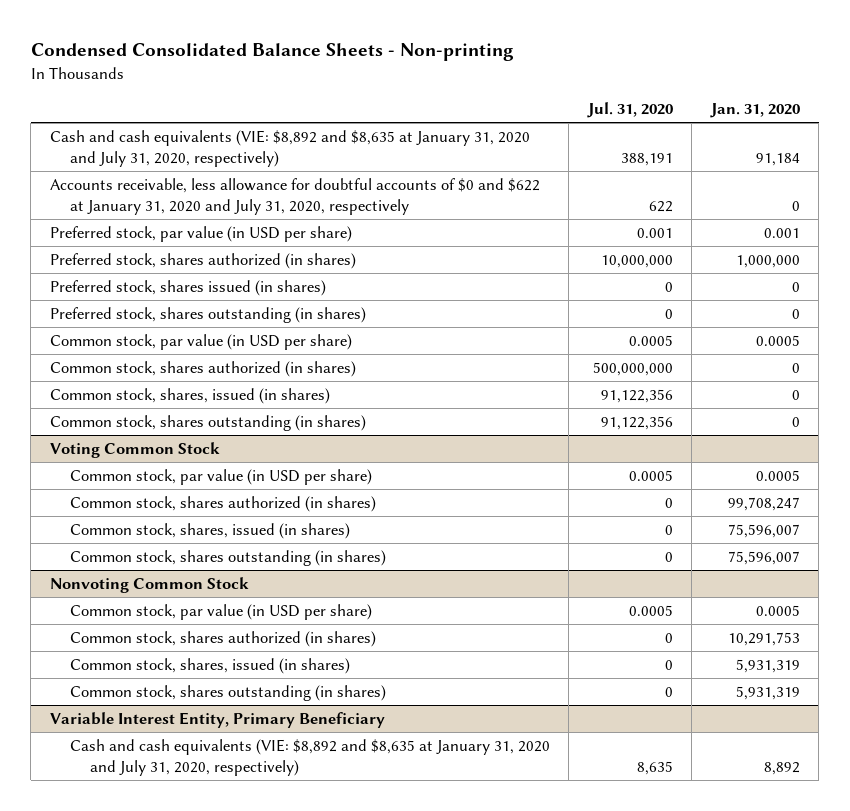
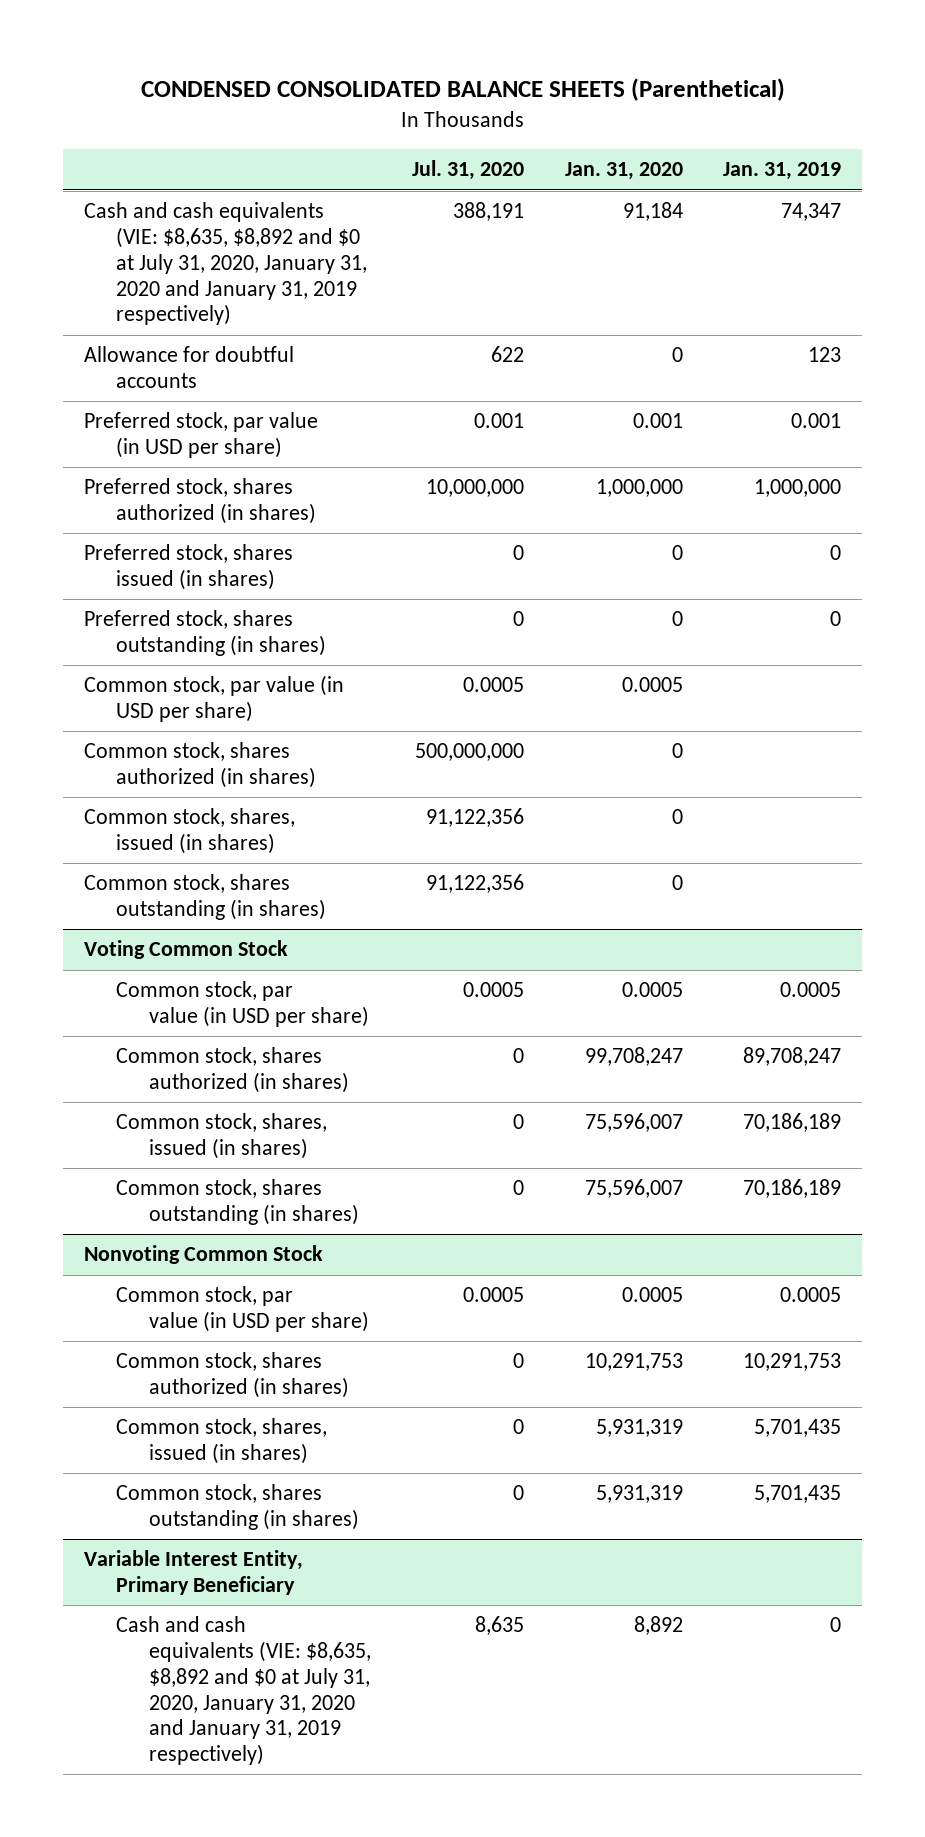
[30,43,514,62] Condensed Consolidated Balance Sheets - Non-printing -> [140,78,785,102] CONDENSED CONSOLIDATED BALANCE SHEETS (Parenthetical)
none -> [723,162,842,181] Jan. 31, 2019
[49,129,530,168] Cash and cash equivalents (VIE: $8,892 and $8,635 at January 31, 2020 and July 31, 2020, respectively) -> [83,202,368,326] Cash and cash equivalents (VIE: $8,635, $8,892 and $0 at July 31, 2020, January 31, 2020 and January 31, 2019 respectively)
[49,177,540,216] Accounts receivable, less allowance for doubtful accounts of $0 and $622 at January 31, 2020 and July 31, 2020, respectively -> [83,346,294,389] Allowance for doubtful accounts
[69,738,550,777] Cash and cash equivalents (VIE: $8,892 and $8,635 at January 31, 2020 and July 31, 2020, respectively) -> [116,1616,371,1766] Cash and cash equivalents (VIE: $8,635, $8,892 and $0 at July 31, 2020, January 31, 2020 and January 31, 2019 respectively)

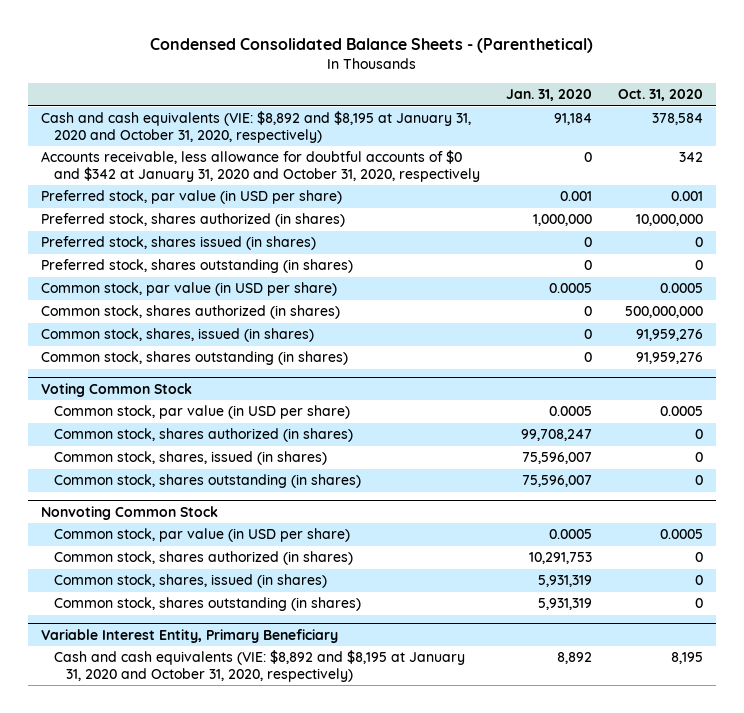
[140,78,785,102] CONDENSED CONSOLIDATED BALANCE SHEETS (Parenthetical) -> [150,38,594,54] Condensed Consolidated Balance Sheets - (Parenthetical)
[411,160,524,181] Jul. 31, 2020 -> none
[723,162,842,181] Jan. 31, 2019 -> none
none -> [617,89,703,102] Oct. 31, 2020
[83,202,368,326] Cash and cash equivalents (VIE: $8,635, $8,892 and $0 at July 31, 2020, January 31, 2020 and January 31, 2019 respectively) -> [41,111,472,143] Cash and cash equivalents (VIE: $8,892 and $8,195 at January 31, 2020 and October 31, 2020, respectively)
[83,346,294,389] Allowance for doubtful accounts -> [41,150,480,182] Accounts receivable, less allowance for doubtful accounts of $0 and $342 at January 31, 2020 and October 31, 2020, respectively
[116,1616,371,1766] Cash and cash equivalents (VIE: $8,635, $8,892 and $0 at July 31, 2020, January 31, 2020 and January 31, 2019 respectively) -> [53,650,465,682] Cash and cash equivalents (VIE: $8,892 and $8,195 at January 31, 2020 and October 31, 2020, respectively)

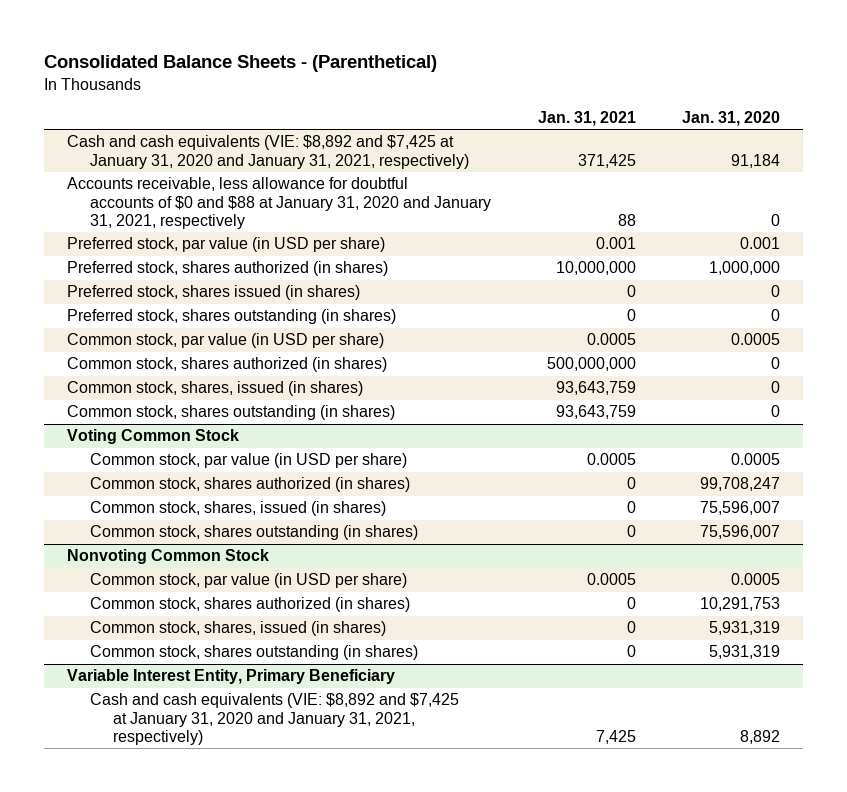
[150,38,594,54] Condensed Consolidated Balance Sheets - (Parenthetical) -> [43,55,437,73] Consolidated Balance Sheets - (Parenthetical)
[617,89,703,102] Oct. 31, 2020 -> none
none -> [537,111,636,127] Jan. 31, 2021
[41,111,472,143] Cash and cash equivalents (VIE: $8,892 and $8,195 at January 31, 2020 and October 31, 2020, respectively) -> [66,135,470,169] Cash and cash equivalents (VIE: $8,892 and $7,425 at January 31, 2020 and January 31, 2021, respectively)
[41,150,480,182] Accounts receivable, less allowance for doubtful accounts of $0 and $342 at January 31, 2020 and October 31, 2020, respectively -> [66,177,492,230] Accounts receivable, less allowance for doubtful accounts of $0 and $88 at January 31, 2020 and January 31, 2021, respectively
[53,650,465,682] Cash and cash equivalents (VIE: $8,892 and $8,195 at January 31, 2020 and October 31, 2020, respectively) -> [90,693,460,746] Cash and cash equivalents (VIE: $8,892 and $7,425 at January 31, 2020 and January 31, 2021, respectively)

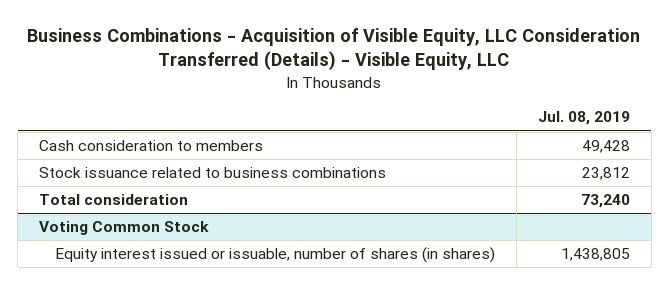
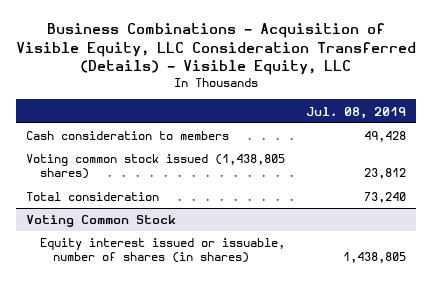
[39,167,387,179] Stock issuance related to business combinations -> [26,154,286,180] Voting common stock issued (1,438,805 shares)

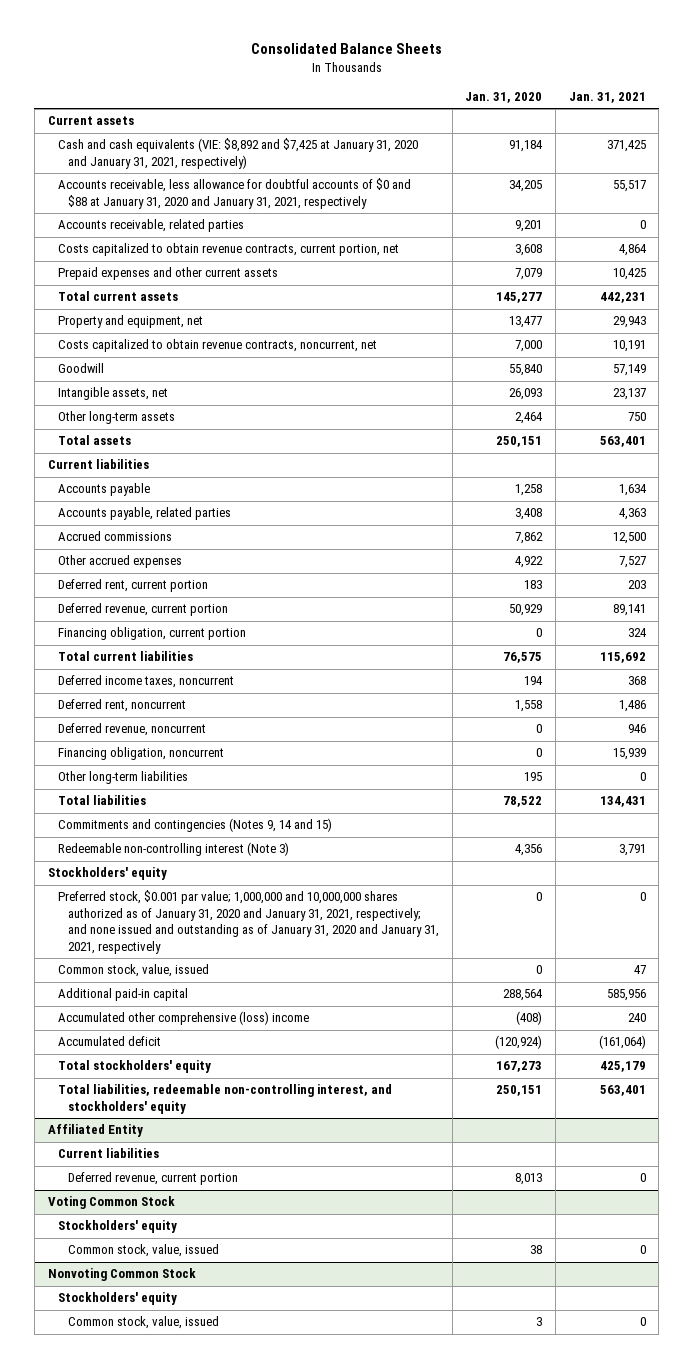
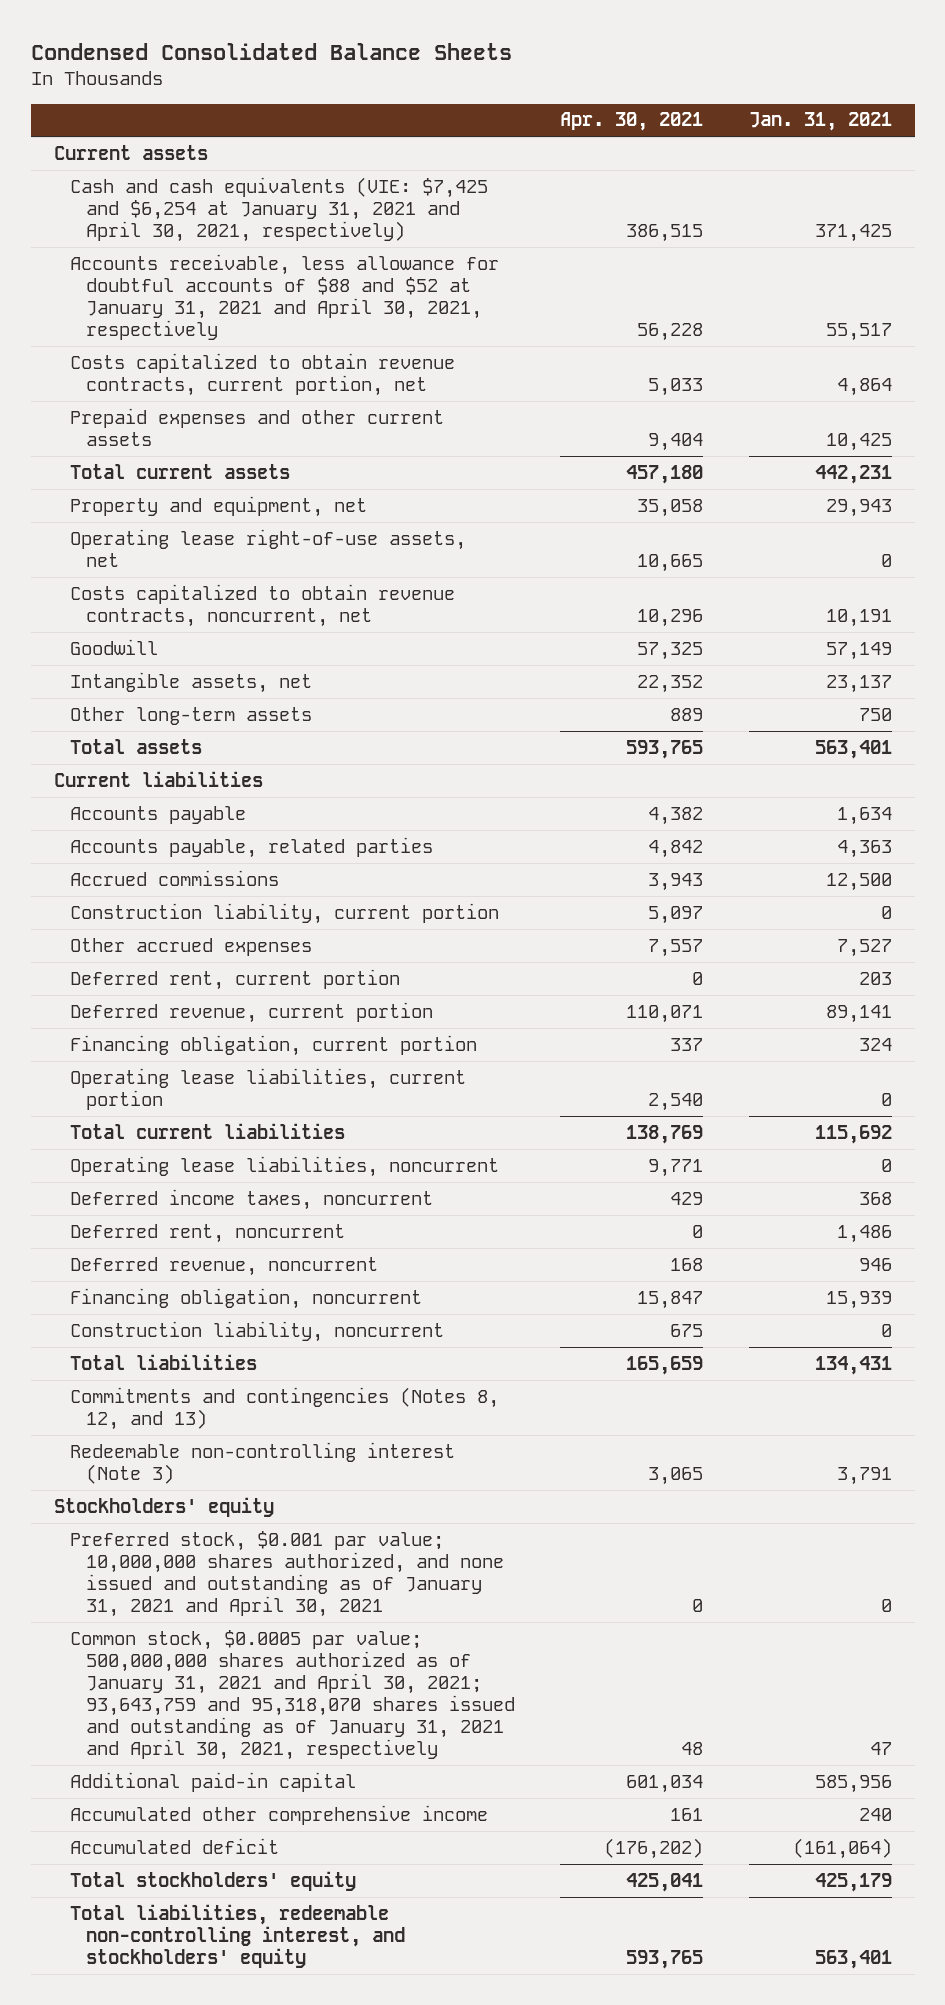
[250,43,442,55] Consolidated Balance Sheets -> [30,42,512,60] Condensed Consolidated Balance Sheets
[465,91,543,103] Jan. 31, 2020 -> none
none -> [560,112,704,132] Apr. 30, 2021
[57,219,244,233] Accounts receivable, related parties -> none
[57,138,418,169] Cash and cash equivalents (VIE: $8,892 and $7,425 at January 31, 2020 and January 31, 2021, respectively) -> [69,176,488,242] Cash and cash equivalents (VIE: $7,425 and $6,254 at January 31, 2021 and April 30, 2021, respectively)
[57,178,411,209] Accounts receivable, less allowance for doubtful accounts of $0 and $88 at January 31, 2020 and January 31, 2021, respectively -> [69,253,499,340] Accounts receivable, less allowance for doubtful accounts of $88 and $52 at January 31, 2021 and April 30, 2021, respectively
none -> [69,528,466,567] Operating lease right-of-use assets, net
none -> [69,902,499,924] Construction liability, current portion
none -> [69,1067,466,1110] Operating lease liabilities, current portion
none -> [69,1155,499,1177] Operating lease liabilities, noncurrent
[57,771,188,785] Other long-term liabilities -> none
none -> [69,1320,444,1342] Construction liability, noncurrent
[57,818,332,833] Commitments and contingencies (Notes 9, 14 and 15) -> [69,1386,499,1430] Commitments and contingencies (Notes 8, 12, and 13)
[57,890,440,954] Preferred stock, $0.001 par value; 1,000,000 and 10,000,000 shares authorized as of January 31, 2020 and January 31, 2021, respectively; and none issued and outstanding as of January 31, 2020 and January 31, 2021, respectively -> [69,1530,504,1617] Preferred stock, $0.001 par value; 10,000,000 shares authorized, and none issued and outstanding as of January 31, 2021 and April 30, 2021
[57,964,209,978] Common stock, value, issued -> [69,1629,515,1760] Common stock, $0.0005 par value; 500,000,000 shares authorized as of January 31, 2021 and April 30, 2021; 93,643,759 and 95,318,070 shares issued and outstanding as of January 31, 2021 and April 30, 2021, respectively
[57,1011,309,1026] Accumulated other comprehensive (loss) income -> [69,1804,488,1825] Accumulated other comprehensive income
[47,1124,143,1138] Affiliated Entity -> none
[57,1148,159,1159] Current liabilities -> none
[68,1172,239,1186] Deferred revenue, current portion -> none
[47,1196,175,1210] Voting Common Stock -> none
[57,1220,177,1234] Stockholders' equity -> none
[68,1244,220,1258] Common stock, value, issued -> none
[47,1268,196,1282] Nonvoting Common Stock -> none
[57,1292,177,1306] Stockholders' equity -> none
[68,1316,220,1330] Common stock, value, issued -> none

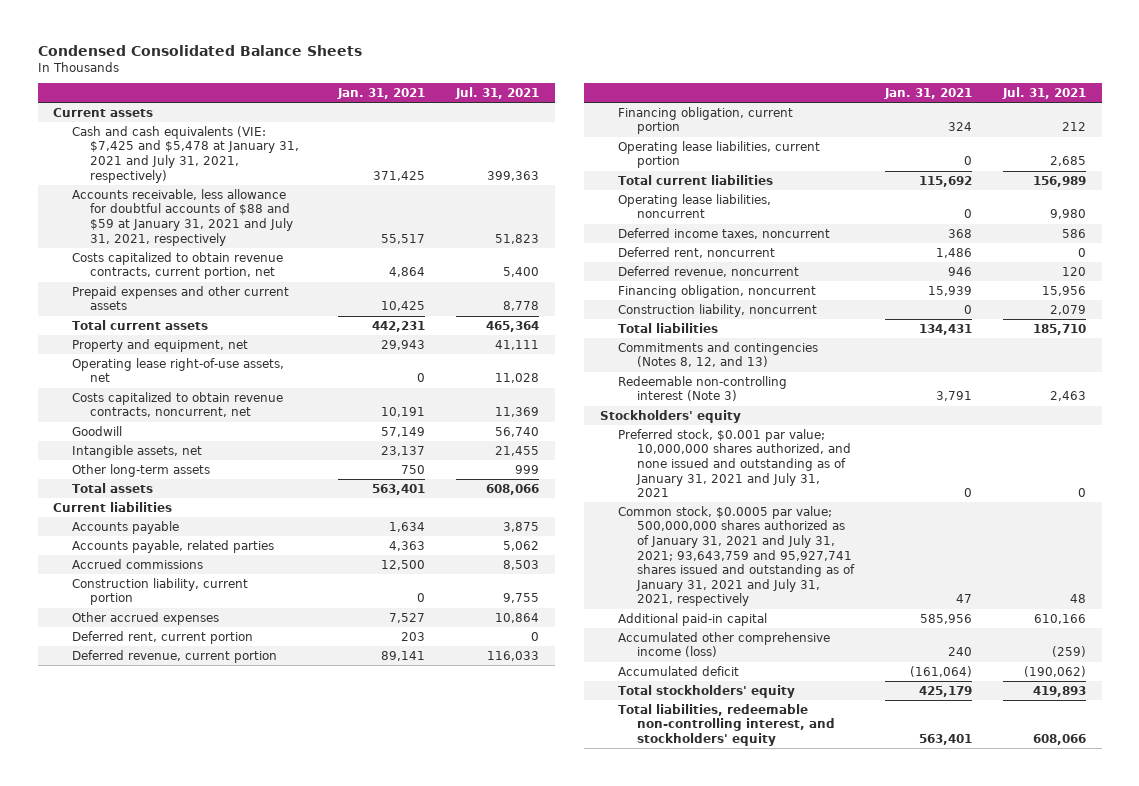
[560,112,704,132] Apr. 30, 2021 -> none
none -> [455,87,540,100] Jul. 31, 2021
[69,176,488,242] Cash and cash equivalents (VIE: $7,425 and $6,254 at January 31, 2021 and April 30, 2021, respectively) -> [71,125,299,183] Cash and cash equivalents (VIE: $7,425 and $5,478 at January 31, 2021 and July 31, 2021, respectively)
[69,253,499,340] Accounts receivable, less allowance for doubtful accounts of $88 and $52 at January 31, 2021 and April 30, 2021, respectively -> [71,188,293,246] Accounts receivable, less allowance for doubtful accounts of $88 and $59 at January 31, 2021 and July 31, 2021, respectively
[69,1530,504,1617] Preferred stock, $0.001 par value; 10,000,000 shares authorized, and none issued and outstanding as of January 31, 2021 and April 30, 2021 -> [618,428,851,498] Preferred stock, $0.001 par value; 10,000,000 shares authorized, and none issued and outstanding as of January 31, 2021 and July 31, 2021
[69,1629,515,1760] Common stock, $0.0005 par value; 500,000,000 shares authorized as of January 31, 2021 and April 30, 2021; 93,643,759 and 95,318,070 shares issued and outstanding as of January 31, 2021 and April 30, 2021, respectively -> [618,505,855,607] Common stock, $0.0005 par value; 500,000,000 shares authorized as of January 31, 2021 and July 31, 2021; 93,643,759 and 95,927,741 shares issued and outstanding as of January 31, 2021 and July 31, 2021, respectively
[69,1804,488,1825] Accumulated other comprehensive income -> [618,631,831,658] Accumulated other comprehensive income (loss)

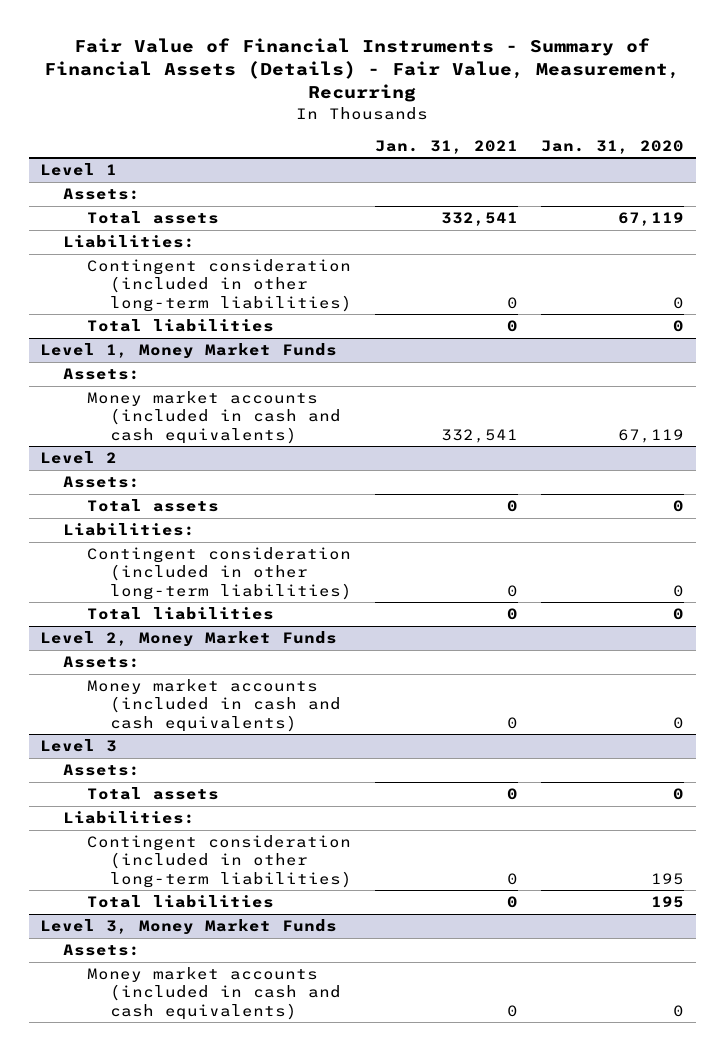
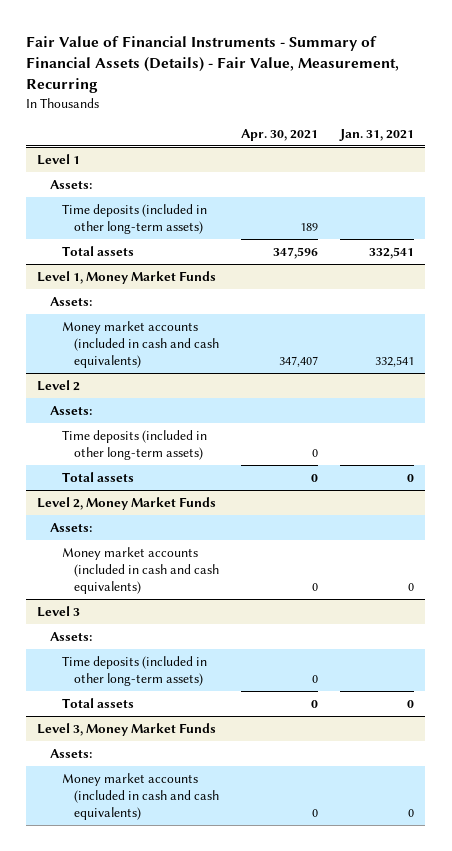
[541,139,685,154] Jan. 31, 2020 -> none
none -> [241,128,319,141] Apr. 30, 2021
none -> [62,203,208,234] Time deposits (included in other long-term assets)
[63,235,196,249] Liabilities: -> none
[86,259,352,312] Contingent consideration (included in other long-term liabilities) -> none
[86,319,274,333] Total liabilities -> none
none -> [62,429,208,460] Time deposits (included in other long-term assets)
[63,523,196,537] Liabilities: -> none
[86,547,352,600] Contingent consideration (included in other long-term liabilities) -> none
[86,607,274,621] Total liabilities -> none
none -> [62,655,208,686] Time deposits (included in other long-term assets)
[63,811,196,825] Liabilities: -> none
[86,835,352,888] Contingent consideration (included in other long-term liabilities) -> none
[86,895,274,909] Total liabilities -> none

